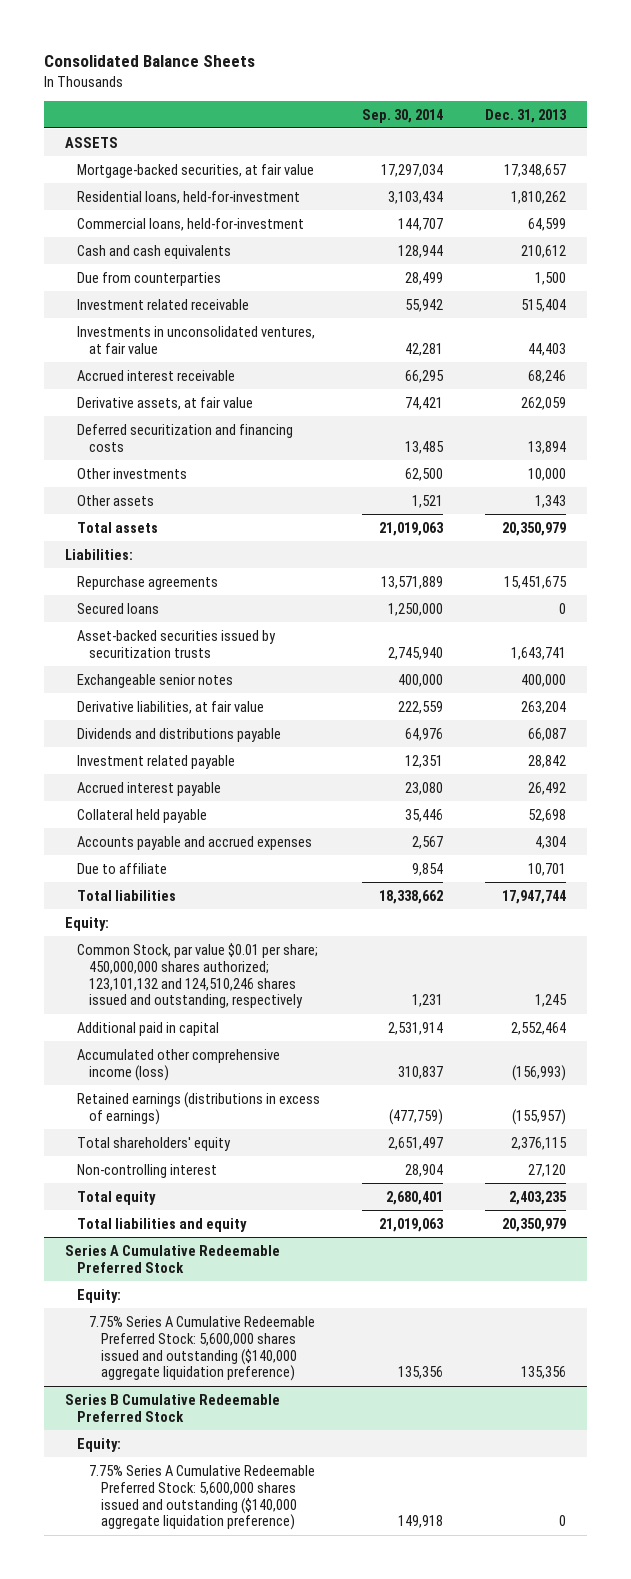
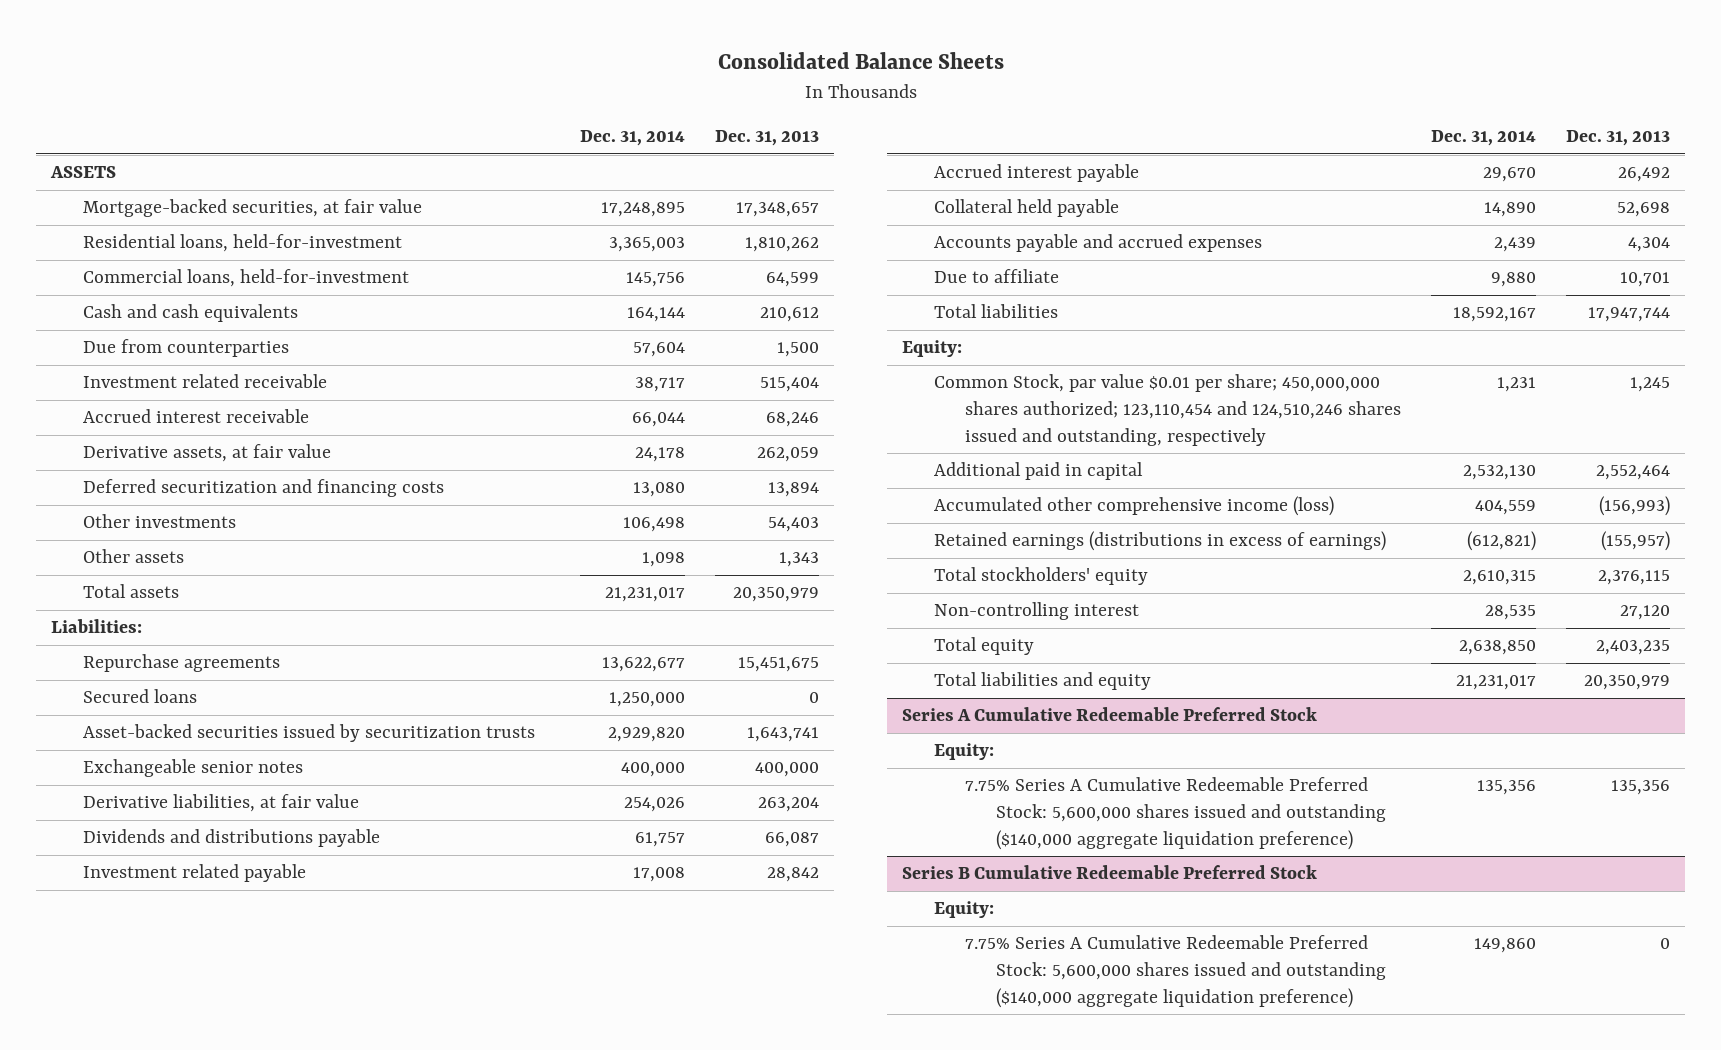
[362,108,444,123] Sep. 30, 2014 -> none
none -> [580,130,686,147] Dec. 31, 2014
[77,325,316,354] Investments in unconsolidated ventures, at fair value -> none
[527,467,566,481] 10,000 -> [768,517,820,533] 54,403
[77,942,319,1009] Common Stock, par value $0.01 per share; 450,000,000 shares authorized; 123,101,132 and 124,510,246 shares issued and outstanding, respectively -> [933,374,1401,446] Common Stock, par value $0.01 per share; 450,000,000 shares authorized; 123,110,454 and 124,510,246 shares issued and outstanding, respectively
[77,1136,232,1151] Total shareholders' equity -> [933,567,1148,586] Total stockholders' equity

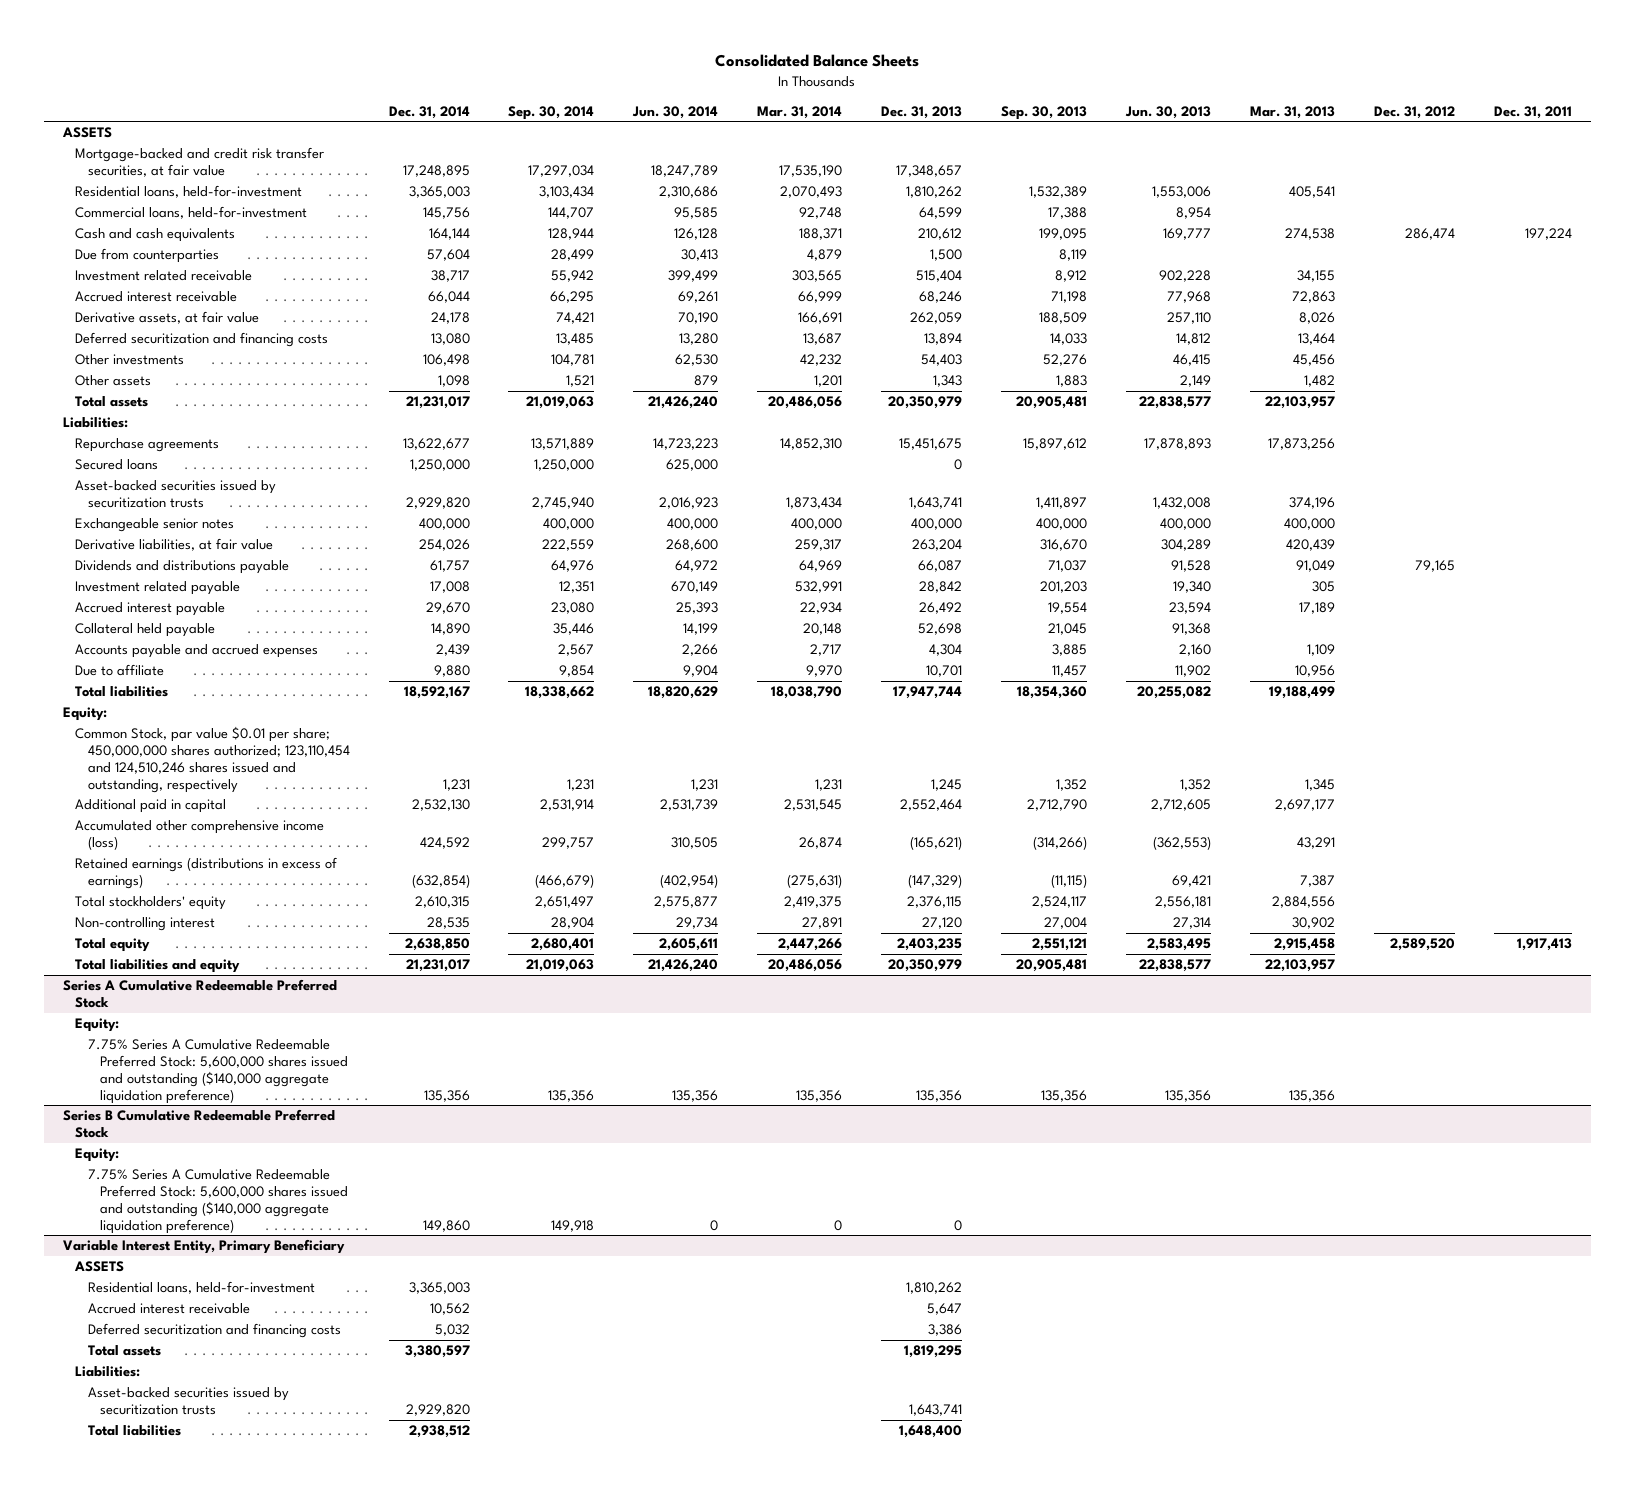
none -> [508,105,595,120] Sep. 30, 2014
none -> [632,105,719,119] Jun. 30, 2014
none -> [757,105,843,119] Mar. 31, 2014
none -> [1001,105,1088,120] Sep. 30, 2013
none -> [1124,105,1211,119] Jun. 30, 2013
none -> [1249,105,1335,119] Mar. 31, 2013
none -> [1373,105,1455,119] Dec. 31, 2012
none -> [1493,105,1572,119] Dec. 31, 2011
[82,199,422,218] Mortgage-backed securities, at fair value -> [75,147,325,178] Mortgage-backed and credit risk transfer securities, at fair value
[1474,500,1536,516] 404,559 -> [419,837,470,850] 424,592
[1598,496,1670,517] (156,993) -> [910,836,963,851] (165,621)
[1466,531,1536,552] (612,821) -> [411,874,470,889] (632,854)
[1600,531,1670,552] (155,957) -> [908,874,963,889] (147,329)
none -> [63,1239,346,1255] Variable Interest Entity, Primary Beneficiary
none -> [74,1261,125,1273] ASSETS
none -> [87,1281,315,1295] Residential loans, held-for-investment
none -> [87,1303,250,1315] Accrued interest receivable
none -> [87,1323,341,1339] Deferred securitization and financing costs
none -> [87,1345,161,1357] Total assets
none -> [75,1366,141,1378] Liabilities:
none -> [87,1387,289,1416] Asset-backed securities issued by securitization trusts
none -> [87,1425,181,1437] Total liabilities

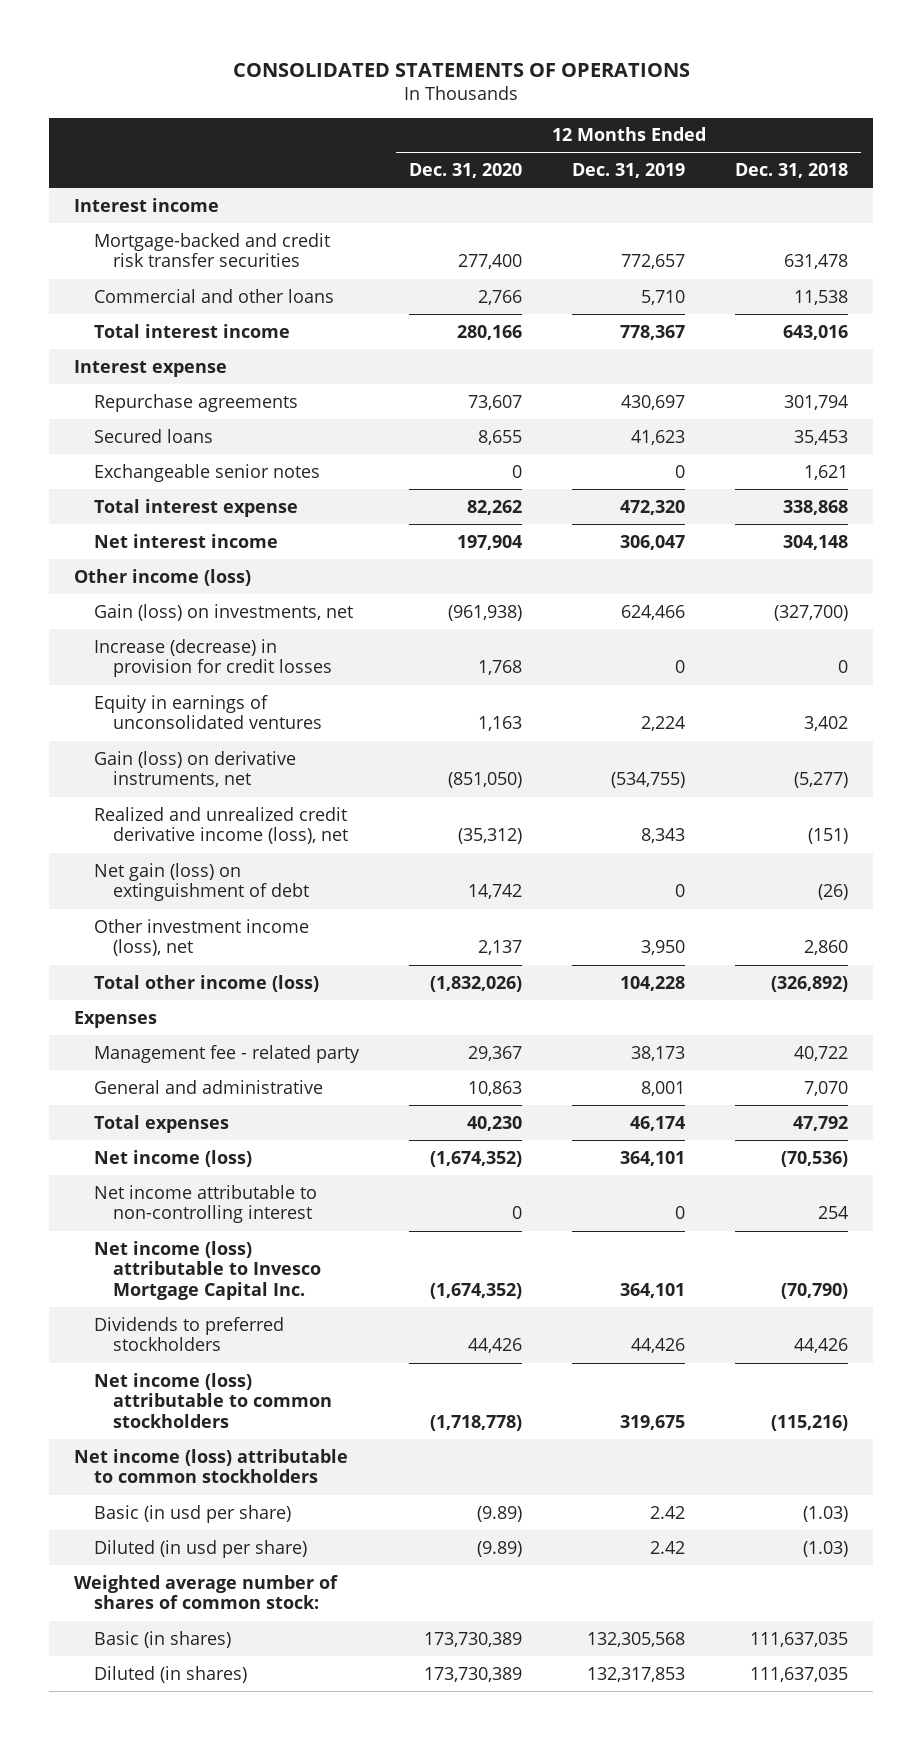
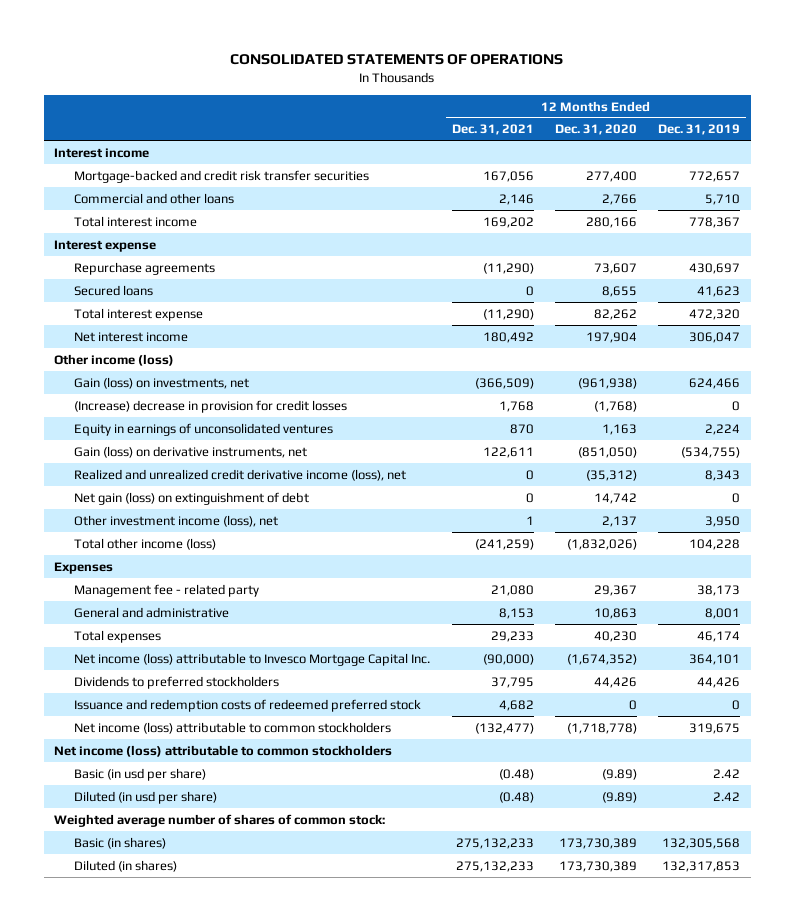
[735,163,849,179] Dec. 31, 2018 -> none
none -> [451,124,534,136] Dec. 31, 2021
[93,463,320,482] Exchangeable senior notes -> none
[93,638,333,678] Increase (decrease) in provision for credit losses -> [74,399,348,413] (Increase) decrease in provision for credit losses
[477,660,522,676] 1,768 -> [594,400,638,412] (1,768)
[93,1149,252,1167] Net income (loss) -> none
[93,1184,317,1224] Net income attributable to non-controlling interest -> none
none -> [74,698,422,712] Issuance and redemption costs of redeemed preferred stock

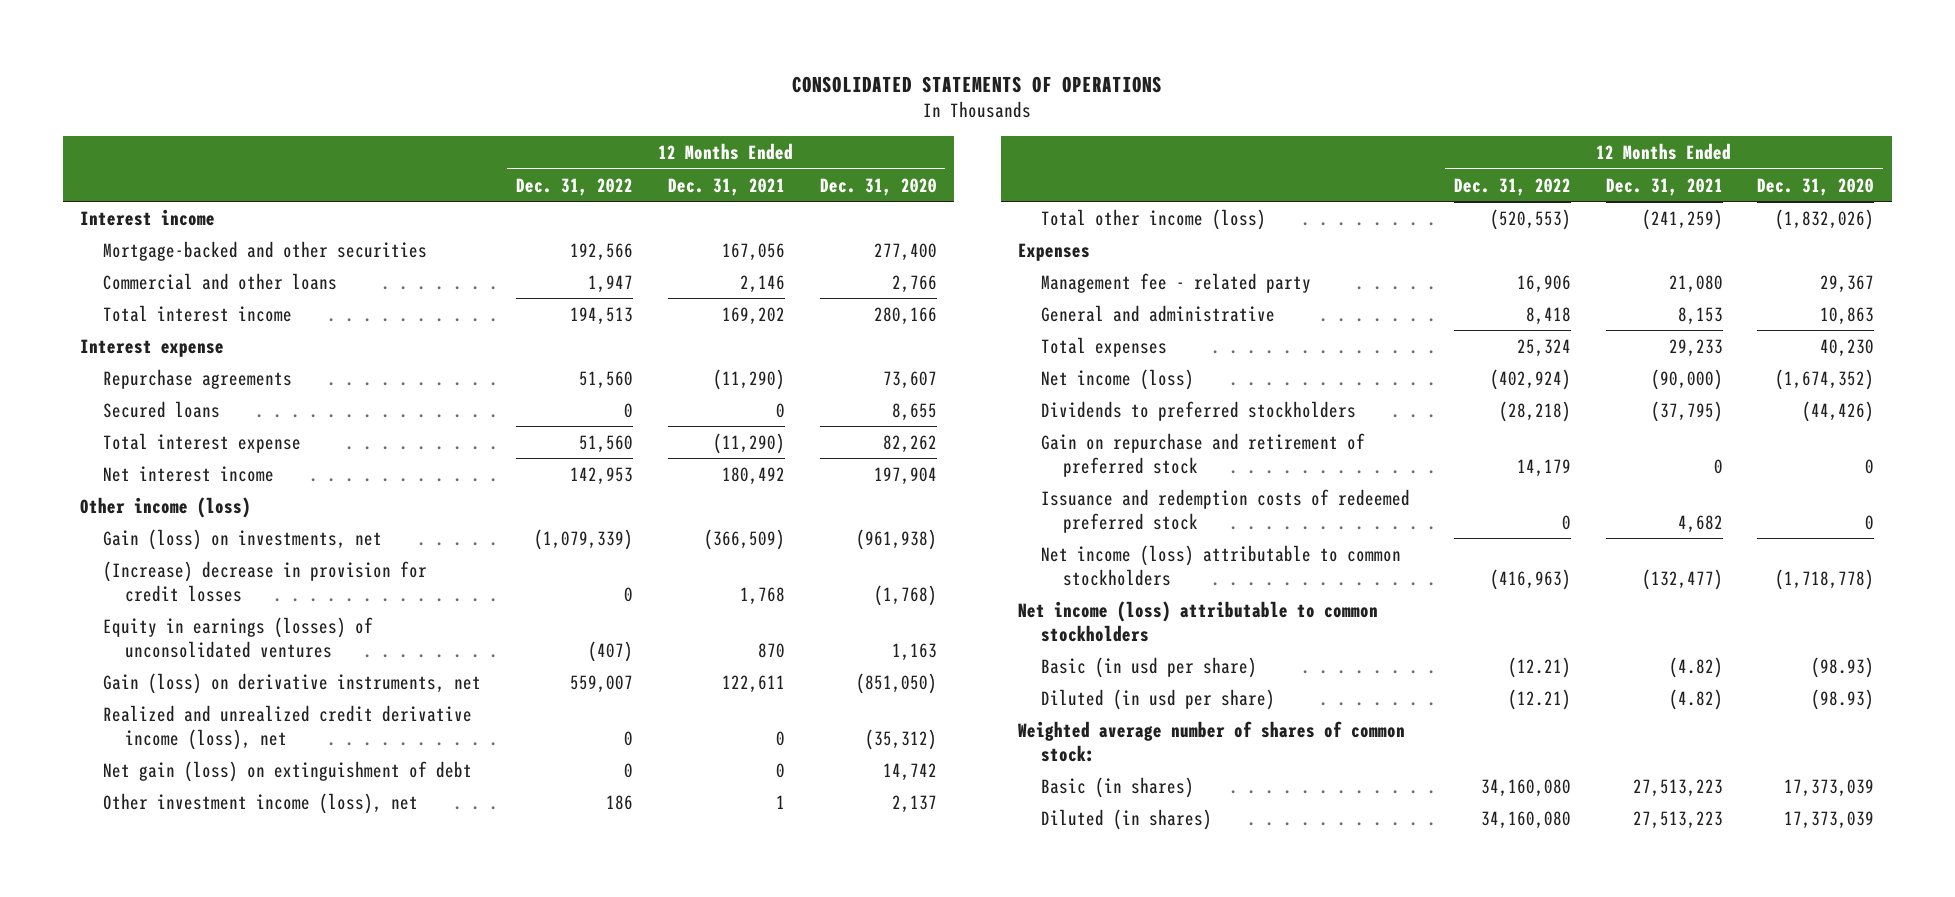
[658,124,741,136] Dec. 31, 2019 -> none
none -> [515,177,633,196] Dec. 31, 2022
[74,169,370,183] Mortgage-backed and credit risk transfer securities -> [102,240,427,261] Mortgage-backed and other securities
[74,422,334,436] Equity in earnings of unconsolidated ventures -> [102,616,373,658] Equity in earnings (losses) of unconsolidated ventures
[74,652,431,666] Net income (loss) attributable to Invesco Mortgage Capital Inc. -> [1040,368,1194,390] Net income (loss)
[490,676,534,688] 37,795 -> [1650,400,1723,422] (37,795)
[594,676,638,688] 44,426 -> [1802,400,1875,422] (44,426)
none -> [1040,432,1365,477] Gain on repurchase and retirement of preferred stock
[498,768,534,780] (0.48) -> [1668,656,1723,678] (4.82)
[602,768,638,780] (9.89) -> [1811,656,1875,678] (98.93)
[498,791,534,803] (0.48) -> [1668,688,1723,710] (4.82)
[602,791,638,803] (9.89) -> [1811,688,1875,710] (98.93)
[455,837,534,849] 275,132,233 -> [1632,778,1723,797] 27,513,223
[559,837,638,849] 173,730,389 -> [1784,778,1875,797] 17,373,039
[455,860,534,872] 275,132,233 -> [1632,810,1723,829] 27,513,223
[559,860,638,872] 173,730,389 -> [1784,810,1875,829] 17,373,039

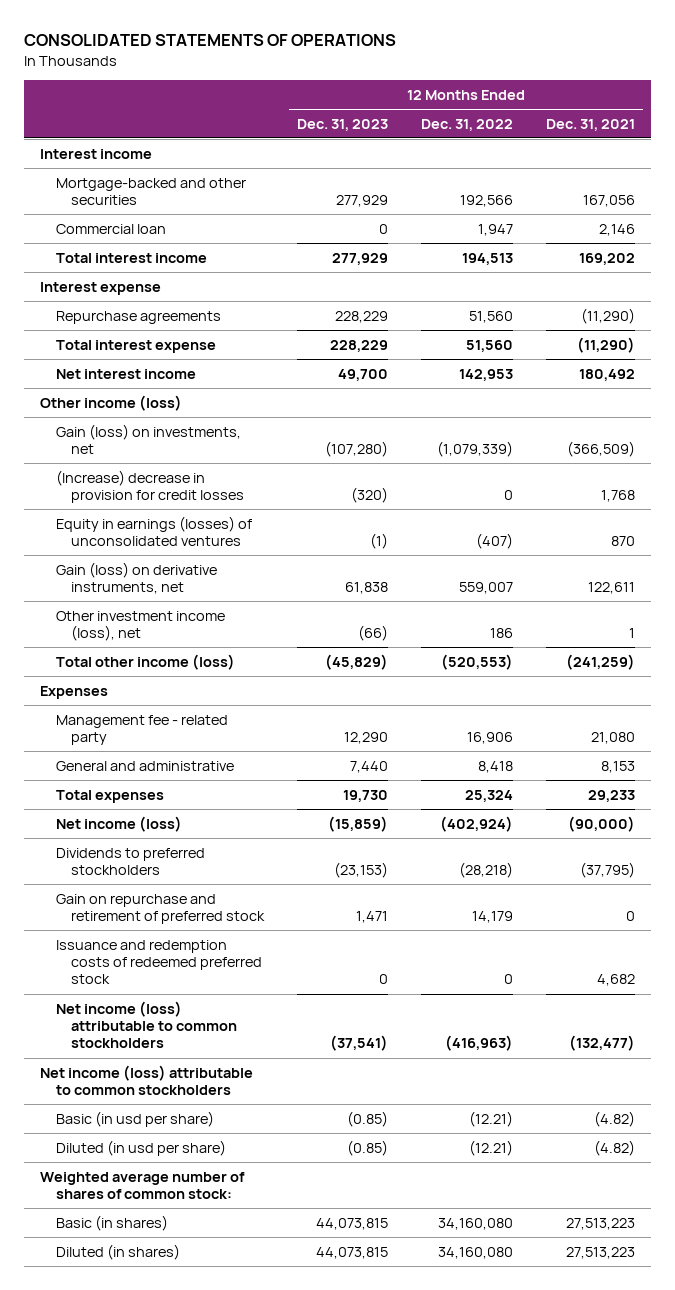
[819,177,937,196] Dec. 31, 2020 -> none
none -> [297,118,389,131] Dec. 31, 2023
[102,272,337,290] Commercial and other loans -> [55,223,166,234] Commercial loan
[102,400,220,418] Secured loans -> none
[102,704,472,750] Realized and unrealized credit derivative income (loss), net -> none
[102,760,472,782] Net gain (loss) on extinguishment of debt -> none

